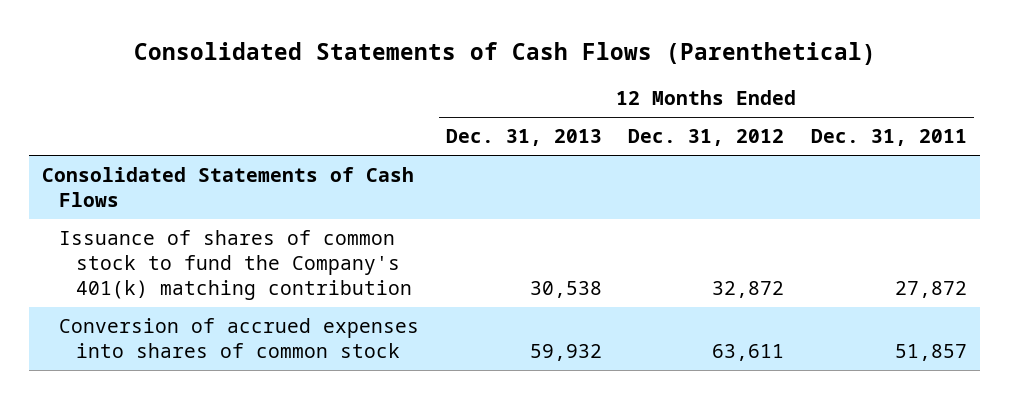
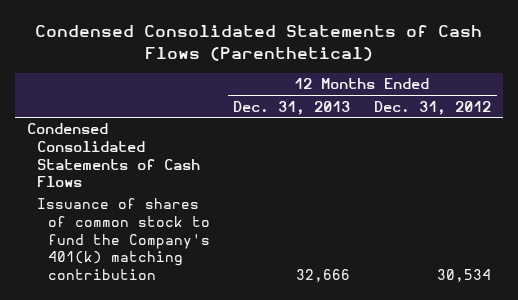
[133,41,876,65] Consolidated Statements of Cash Flows (Parenthetical) -> [34,24,482,61] Condensed Consolidated Statements of Cash Flows (Parenthetical)
[811,129,968,147] Dec. 31, 2011 -> none
[59,317,420,358] Conversion of accrued expenses into shares of common stock -> none
[42,166,415,207] Consolidated Statements of Cash Flows -> [26,123,201,188] Condensed Consolidated Statements of Cash Flows
[529,280,602,298] 30,538 -> [296,268,351,282] 32,666
[712,280,785,298] 32,872 -> [437,268,492,282] 30,534

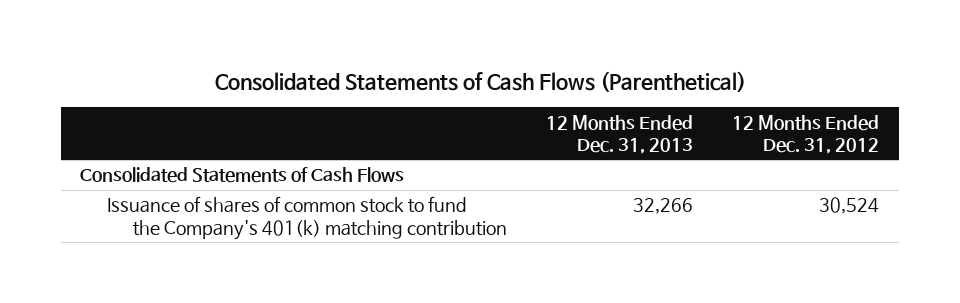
[34,24,482,61] Condensed Consolidated Statements of Cash Flows (Parenthetical) -> [214,71,746,93] Consolidated Statements of Cash Flows (Parenthetical)
[26,123,201,188] Condensed Consolidated Statements of Cash Flows -> [80,167,405,184] Consolidated Statements of Cash Flows
[296,268,351,282] 32,666 -> [633,198,694,215] 32,266
[437,268,492,282] 30,534 -> [819,197,880,215] 30,524

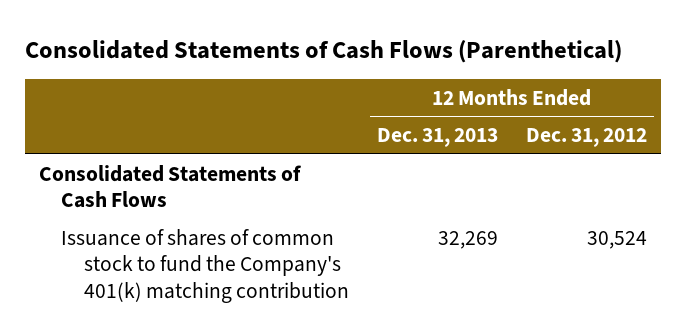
[633,198,694,215] 32,266 -> [437,230,498,249] 32,269

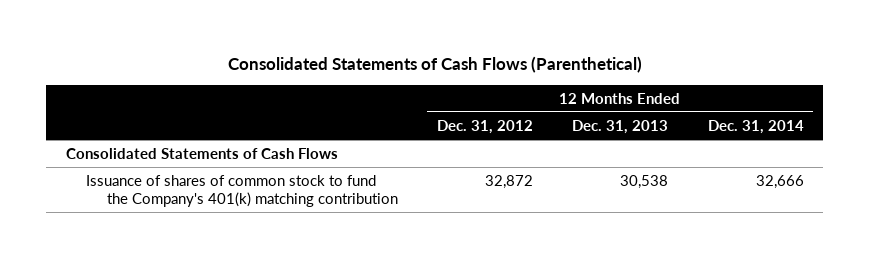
none -> [707,119,804,134] Dec. 31, 2014
[437,230,498,249] 32,269 -> [620,175,669,190] 30,538
[586,230,647,249] 30,524 -> [485,175,534,190] 32,872

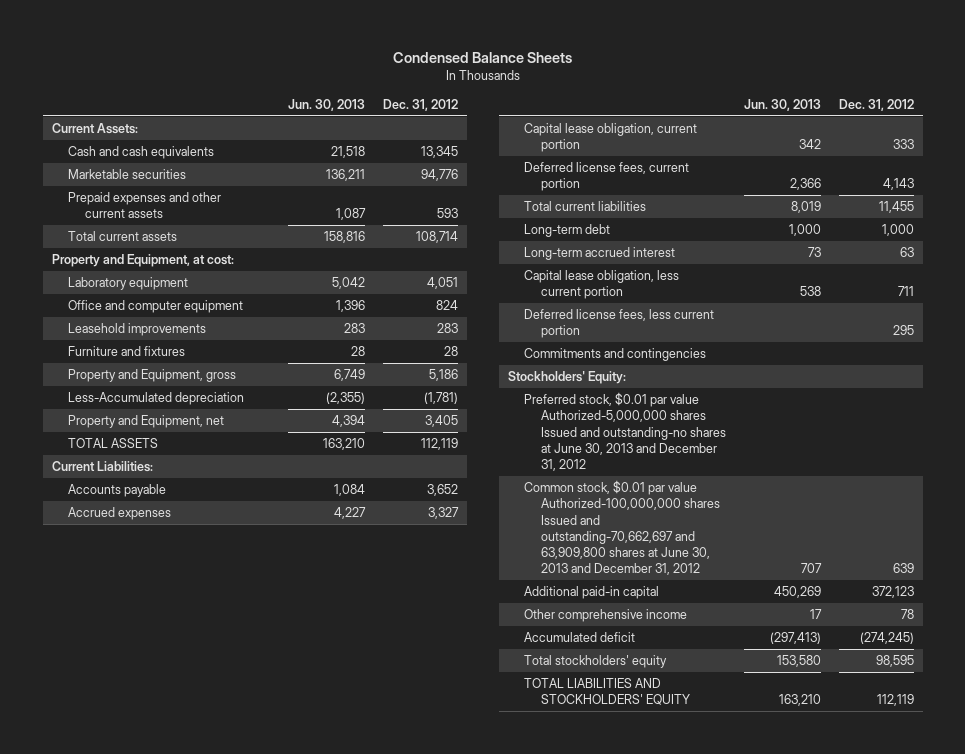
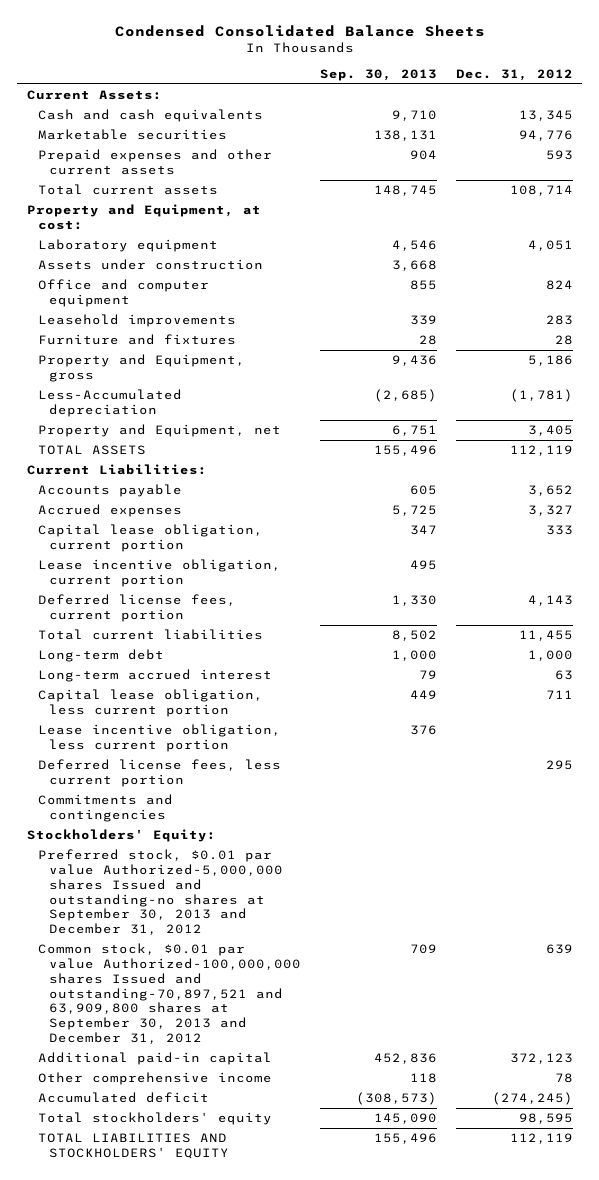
[392,51,572,63] Condensed Balance Sheets -> [114,24,485,37] Condensed Consolidated Balance Sheets
[287,98,365,111] Jun. 30, 2013 -> none
none -> [319,68,437,81] Sep. 30, 2013
none -> [37,259,263,271] Assets under construction
none -> [37,559,281,588] Lease incentive obligation, current portion
none -> [37,724,281,753] Lease incentive obligation, less current portion
[524,392,726,471] Preferred stock, $0.01 par value Authorized-5,000,000 shares Issued and outstanding-no shares at June 30, 2013 and December 31, 2012 -> [37,849,284,936] Preferred stock, $0.01 par value Authorized-5,000,000 shares Issued and outstanding-no shares at September 30, 2013 and December 31, 2012
[524,480,720,575] Common stock, $0.01 par value Authorized-100,000,000 shares Issued and outstanding-70,662,697 and 63,909,800 shares at June 30, 2013 and December 31, 2012 -> [37,943,302,1044] Common stock, $0.01 par value Authorized-100,000,000 shares Issued and outstanding-70,897,521 and 63,909,800 shares at September 30, 2013 and December 31, 2012

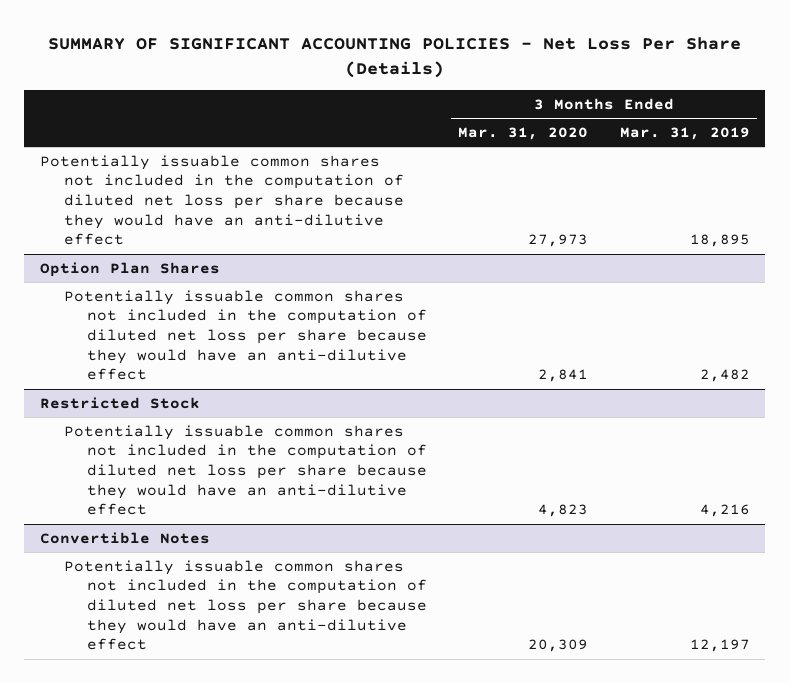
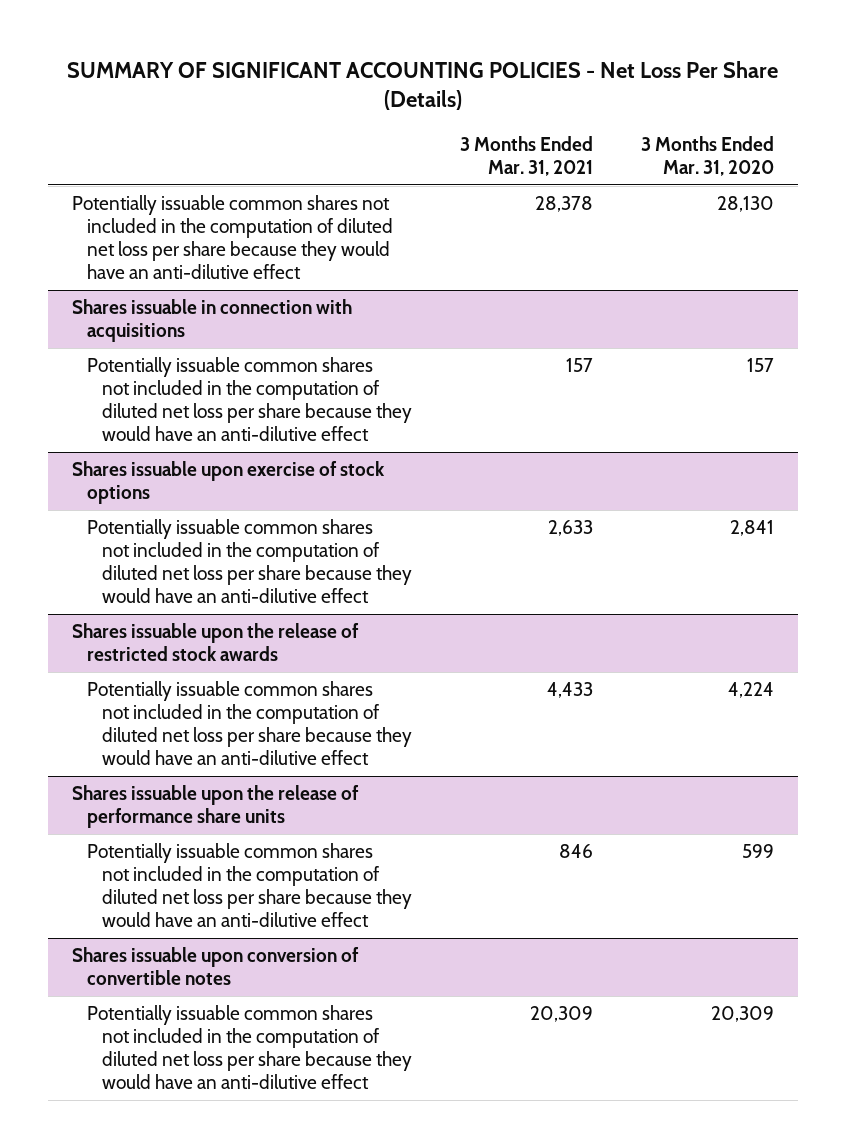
[619,126,750,140] Mar. 31, 2019 -> none
none -> [460,135,594,176] 3 Months Ended Mar. 31, 2021
[528,234,589,248] 27,973 -> [717,196,775,213] 28,130
none -> [71,299,352,343] Shares issuable in connection with acquisitions
none -> [87,357,413,441] Potentially issuable common shares not included in the computation of diluted net loss per share because they would have an anti-dilutive effect
[39,261,220,277] Option Plan Shares -> [71,461,385,505] Shares issuable upon exercise of stock options
[39,396,200,409] Restricted Stock -> [71,623,359,662] Shares issuable upon the release of restricted stock awards
[538,504,589,518] 4,823 -> [728,682,775,699] 4,224
none -> [71,785,359,829] Shares issuable upon the release of performance share units
none -> [87,843,413,927] Potentially issuable common shares not included in the computation of diluted net loss per share because they would have an anti-dilutive effect
[39,531,210,544] Convertible Notes -> [71,947,359,986] Shares issuable upon conversion of convertible notes

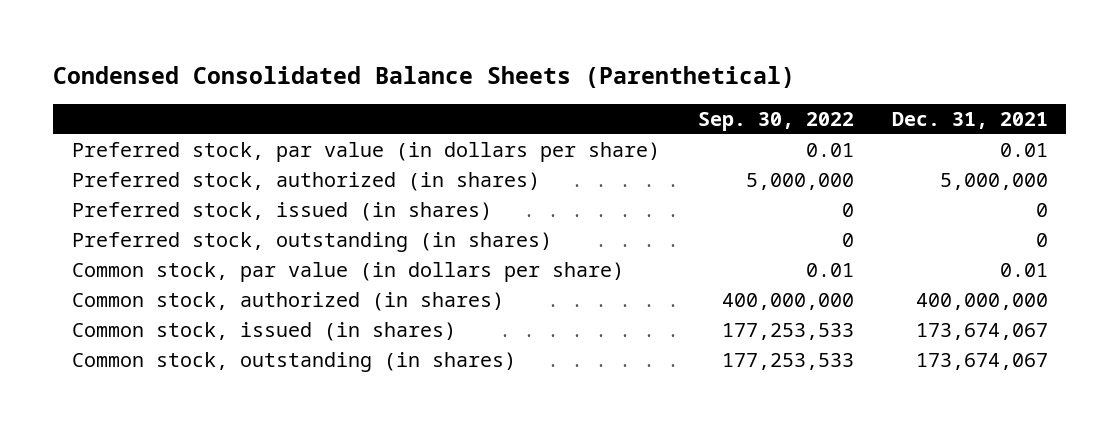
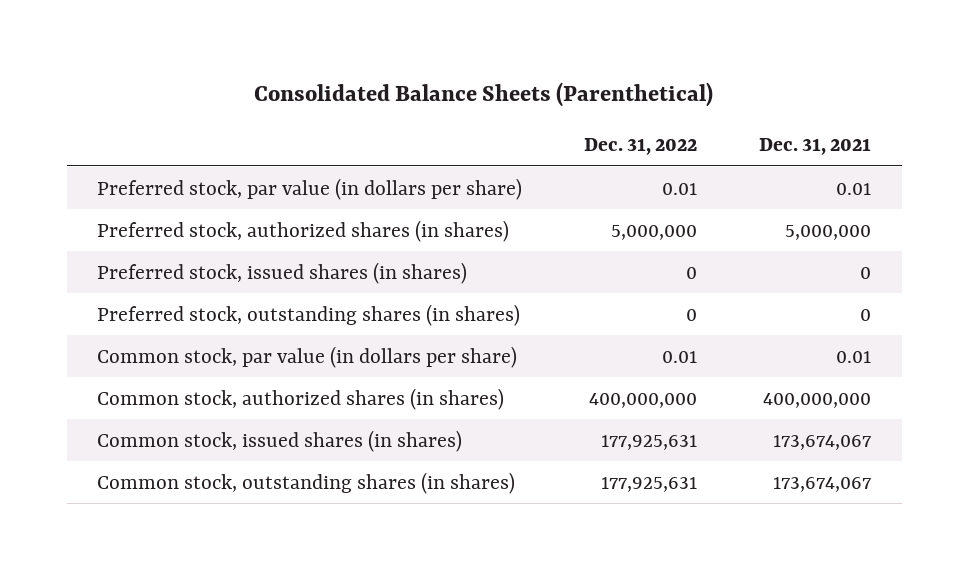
[52,65,795,88] Condensed Consolidated Balance Sheets (Parenthetical) -> [254,82,714,108] Consolidated Balance Sheets (Parenthetical)
[697,111,854,131] Sep. 30, 2022 -> none
none -> [584,137,698,155] Dec. 31, 2022
[71,172,540,192] Preferred stock, authorized (in shares) -> [97,219,510,242] Preferred stock, authorized shares (in shares)
[71,202,492,222] Preferred stock, issued (in shares) -> [97,261,468,284] Preferred stock, issued shares (in shares)
[71,232,552,253] Preferred stock, outstanding (in shares) -> [97,303,521,326] Preferred stock, outstanding shares (in shares)
[71,292,504,312] Common stock, authorized (in shares) -> [97,387,505,410] Common stock, authorized shares (in shares)
[71,322,456,342] Common stock, issued (in shares) -> [97,429,463,452] Common stock, issued shares (in shares)
[71,352,516,373] Common stock, outstanding (in shares) -> [97,471,516,494] Common stock, outstanding shares (in shares)

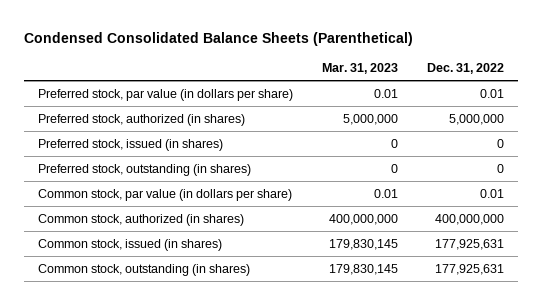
[254,82,714,108] Consolidated Balance Sheets (Parenthetical) -> [24,32,414,47] Condensed Consolidated Balance Sheets (Parenthetical)
[759,137,872,155] Dec. 31, 2021 -> none
none -> [322,63,399,75] Mar. 31, 2023
[97,219,510,242] Preferred stock, authorized shares (in shares) -> [38,113,246,126] Preferred stock, authorized (in shares)
[97,261,468,284] Preferred stock, issued shares (in shares) -> [38,138,224,151] Preferred stock, issued (in shares)
[97,303,521,326] Preferred stock, outstanding shares (in shares) -> [38,163,252,176] Preferred stock, outstanding (in shares)
[97,387,505,410] Common stock, authorized shares (in shares) -> [38,213,245,226] Common stock, authorized (in shares)
[97,429,463,452] Common stock, issued shares (in shares) -> [38,238,223,251] Common stock, issued (in shares)
[97,471,516,494] Common stock, outstanding shares (in shares) -> [38,263,251,276] Common stock, outstanding (in shares)

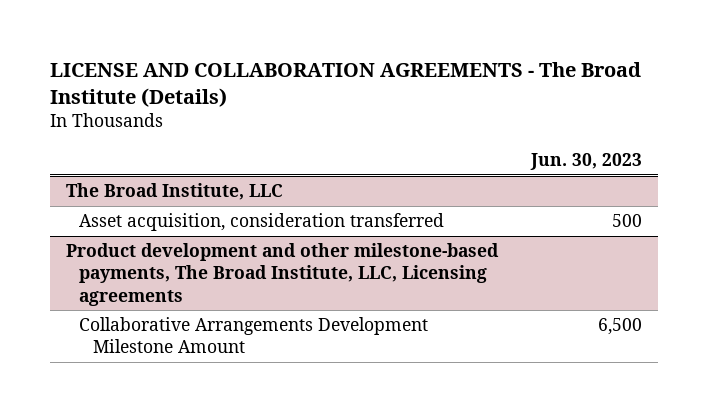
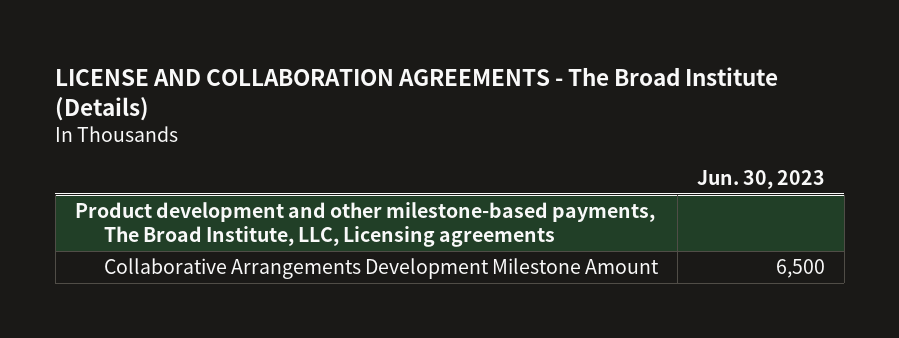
[66,183,284,201] The Broad Institute, LLC -> none
[79,213,445,232] Asset acquisition, consideration transferred -> none

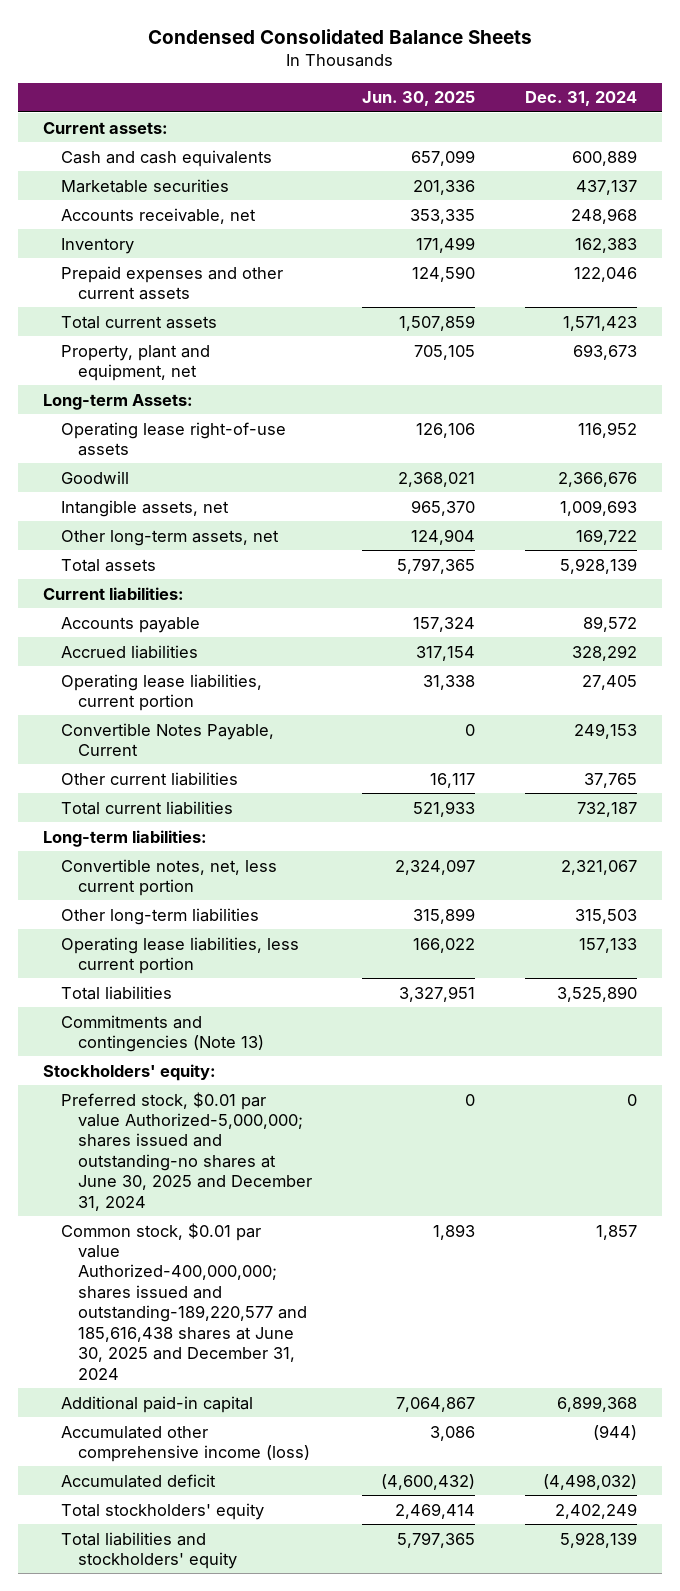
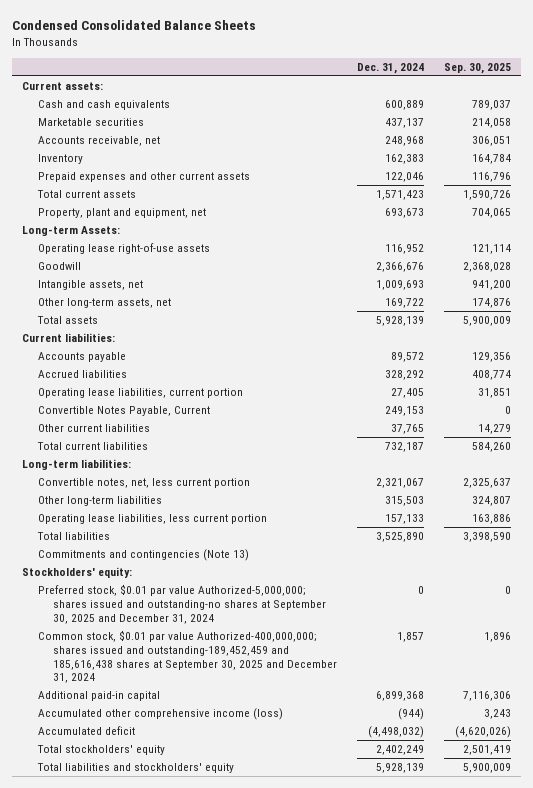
[362,91,476,107] Jun. 30, 2025 -> none
none -> [443,62,511,74] Sep. 30, 2025
[60,1091,313,1211] Preferred stock, $0.01 par value Authorized-5,000,000; shares issued and outstanding-no shares at June 30, 2025 and December 31, 2024 -> [37,584,326,624] Preferred stock, $0.01 par value Authorized-5,000,000; shares issued and outstanding-no shares at September 30, 2025 and December 31, 2024
[60,1222,308,1380] Common stock, $0.01 par value Authorized-400,000,000; shares issued and outstanding-189,220,577 and 185,616,438 shares at June 30, 2025 and December 31, 2024 -> [37,630,337,684] Common stock, $0.01 par value Authorized-400,000,000; shares issued and outstanding-189,452,459 and 185,616,438 shares at September 30, 2025 and December 31, 2024

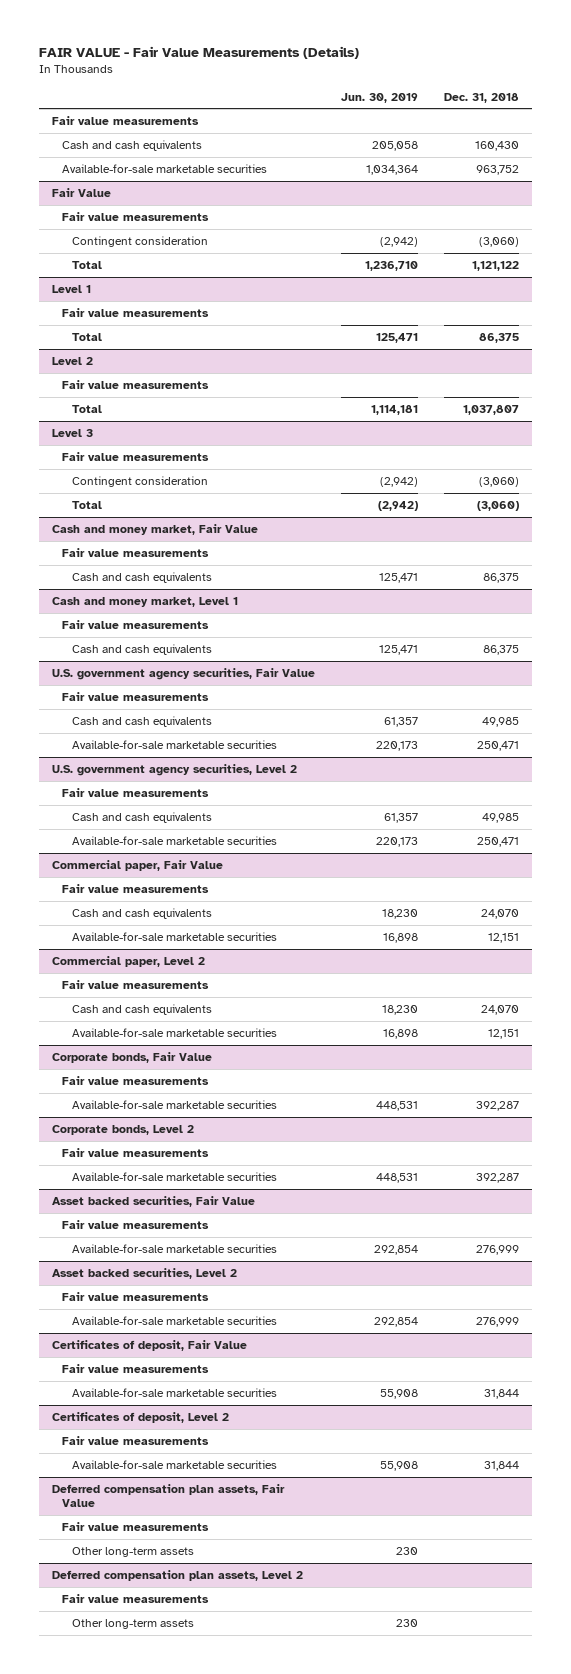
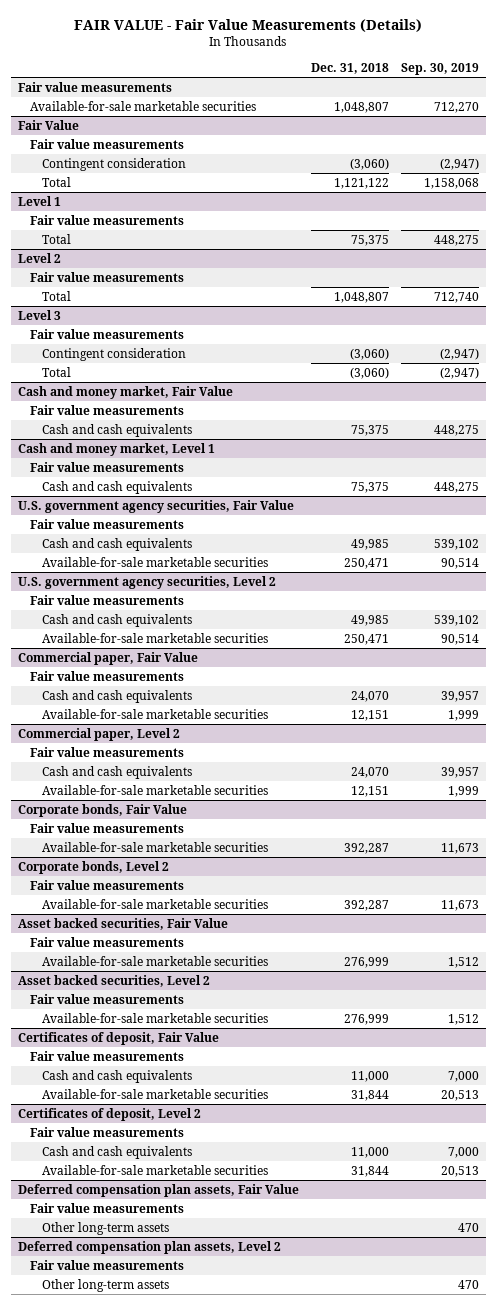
[341,92,419,103] Jun. 30, 2019 -> none
none -> [401,63,480,76] Sep. 30, 2019
[61,139,202,151] Cash and cash equivalents -> none
[476,164,520,175] 963,752 -> [333,101,389,113] 1,048,807
[479,332,520,343] 86,375 -> [350,234,389,246] 75,375
[463,404,520,415] 1,037,807 -> [333,291,389,303] 1,048,807
[483,572,520,583] 86,375 -> [350,424,389,436] 75,375
[483,644,520,655] 86,375 -> [350,481,389,493] 75,375
none -> [41,1069,192,1083] Cash and cash equivalents
none -> [41,1145,192,1159] Cash and cash equivalents

